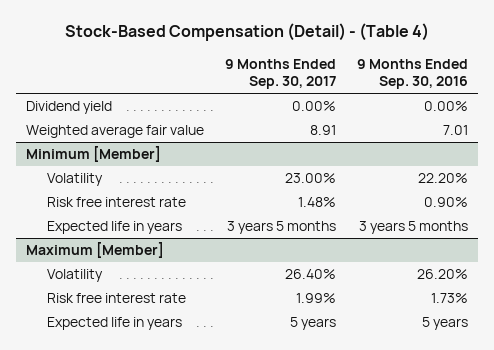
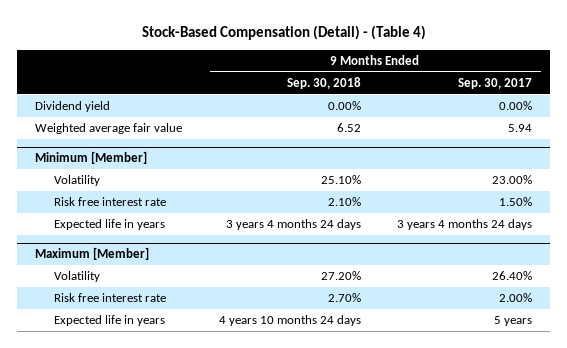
[356,58,468,90] 9 Months Ended Sep. 30, 2016 -> none
none -> [286,76,361,89] Sep. 30, 2018
[309,125,336,136] 8.91 -> [508,124,533,133] 5.94
[297,197,336,208] 1.48% -> [499,197,533,207] 1.50%
[226,221,336,235] 3 years 5 months -> [397,219,533,231] 3 years 4 months 24 days
[295,293,336,304] 1.99% -> [499,293,533,303] 2.00%

